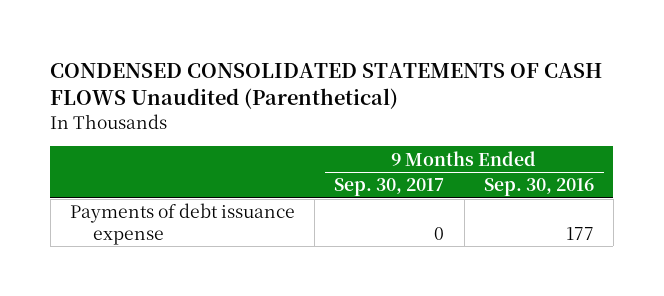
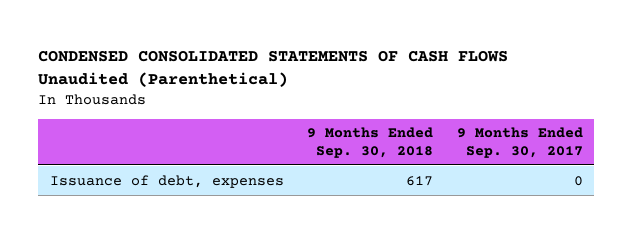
[483,178,594,197] Sep. 30, 2016 -> none
none -> [307,127,434,158] 9 Months Ended Sep. 30, 2018
[70,203,296,245] Payments of debt issuance expense -> [49,174,284,188] Issuance of debt, expenses

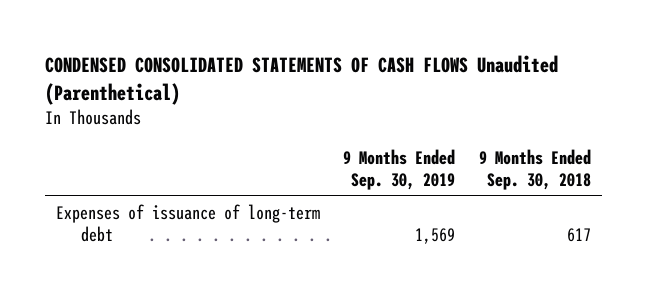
[456,127,583,158] 9 Months Ended Sep. 30, 2017 -> none
none -> [343,149,456,190] 9 Months Ended Sep. 30, 2019
[49,174,284,188] Issuance of debt, expenses -> [56,204,321,242] Expenses of issuance of long-term debt

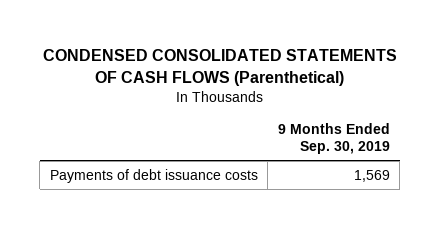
[44,55,558,106] CONDENSED CONSOLIDATED STATEMENTS OF CASH FLOWS Unaudited (Parenthetical) -> [42,49,397,86] CONDENSED CONSOLIDATED STATEMENTS OF CASH FLOWS (Parenthetical)
[478,149,591,190] 9 Months Ended Sep. 30, 2018 -> none
[56,204,321,242] Expenses of issuance of long-term debt -> [49,168,258,183] Payments of debt issuance costs

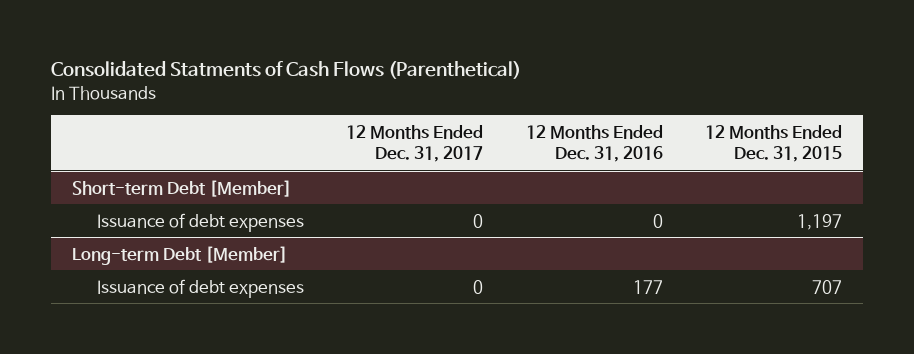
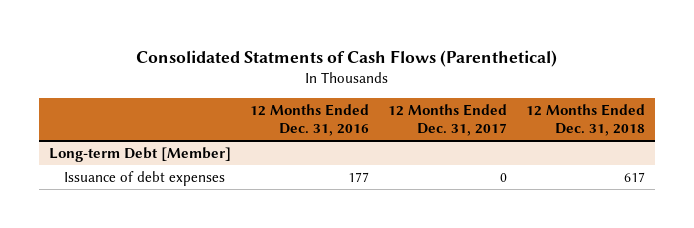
[705,124,843,163] 12 Months Ended Dec. 31, 2015 -> none
none -> [526,103,646,137] 12 Months Ended Dec. 31, 2018
[71,179,292,197] Short-term Debt [Member] -> none
[96,212,304,232] Issuance of debt expenses -> none

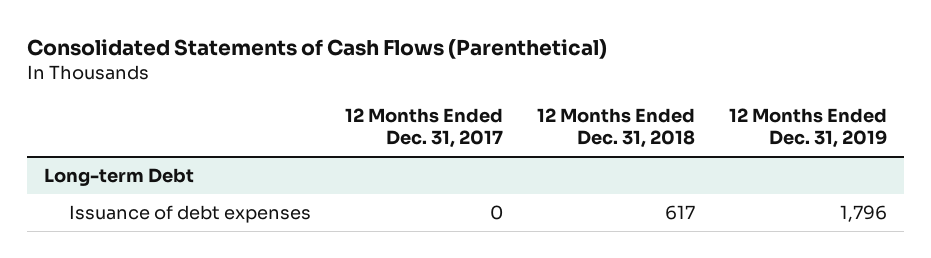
[135,49,557,67] Consolidated Statments of Cash Flows (Parenthetical) -> [27,39,608,60] Consolidated Statements of Cash Flows (Parenthetical)
[249,103,369,137] 12 Months Ended Dec. 31, 2016 -> none
none -> [729,107,888,149] 12 Months Ended Dec. 31, 2019
[48,146,231,162] Long-term Debt [Member] -> [44,167,195,186] Long-term Debt

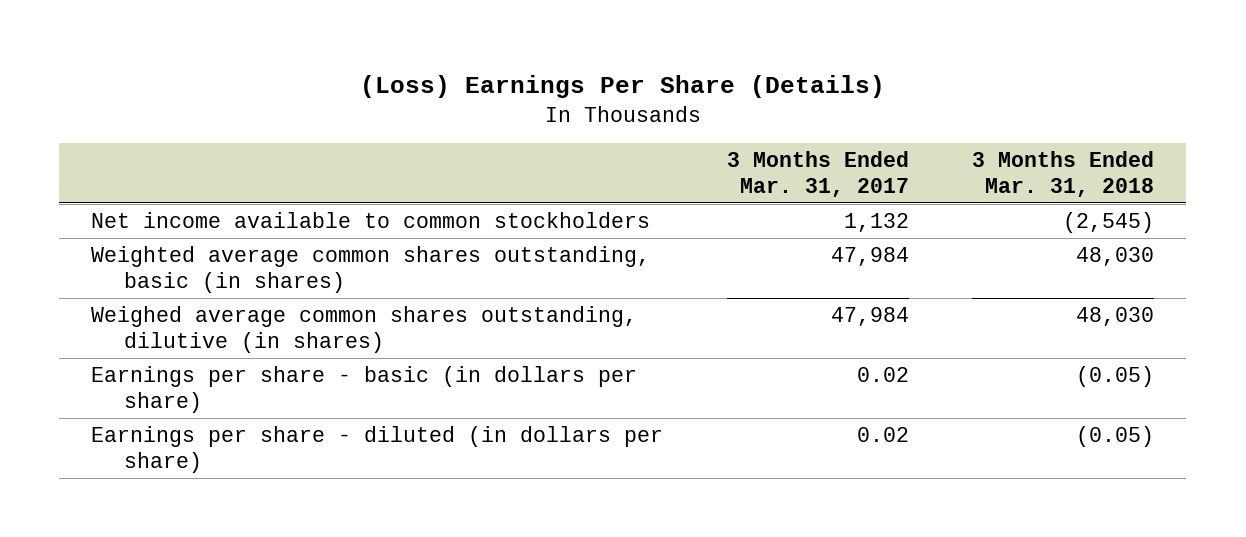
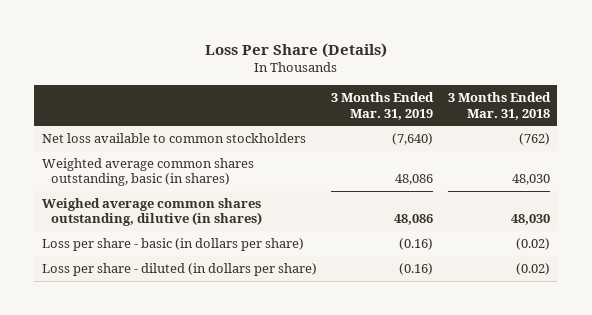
[359,74,885,98] (Loss) Earnings Per Share (Details) -> [204,42,387,58] Loss Per Share (Details)
[726,151,909,197] 3 Months Ended Mar. 31, 2017 -> none
none -> [331,92,435,120] 3 Months Ended Mar. 31, 2019
[91,212,651,229] Net income available to common stockholders -> [41,133,306,144] Net loss available to common stockholders
[1063,212,1155,234] (2,545) -> [518,133,550,146] (762)
[91,366,638,413] Earnings per share - basic (in dollars per share) -> [41,238,304,252] Loss per share - basic (in dollars per share)
[1076,366,1155,388] (0.05) -> [515,238,550,251] (0.02)
[91,426,664,473] Earnings per share - diluted (in dollars per share) -> [41,263,317,277] Loss per share - diluted (in dollars per share)
[1076,426,1155,448] (0.05) -> [515,263,550,276] (0.02)

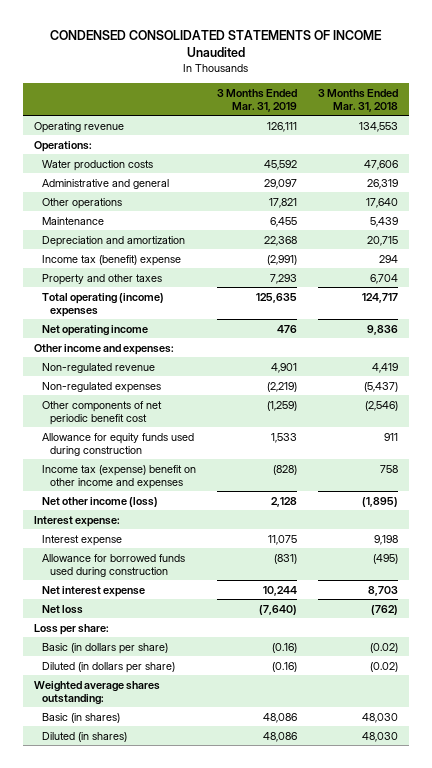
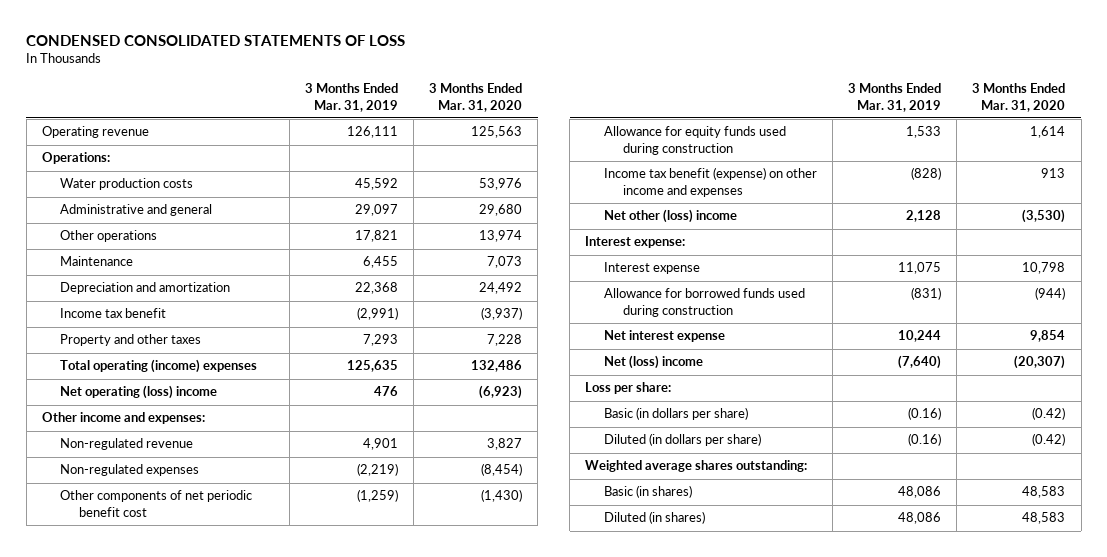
[49,30,382,58] CONDENSED CONSOLIDATED STATEMENTS OF INCOME Unaudited -> [26,34,406,46] CONDENSED CONSOLIDATED STATEMENTS OF LOSS
[318,88,399,112] 3 Months Ended Mar. 31, 2018 -> none
none -> [428,83,522,112] 3 Months Ended Mar. 31, 2020
[41,254,181,266] Income tax (benefit) expense -> [60,308,167,319] Income tax benefit
[41,324,148,336] Net operating income -> [60,385,218,400] Net operating (loss) income
[41,464,196,489] Income tax (expense) benefit on other income and expenses -> [603,167,817,197] Income tax benefit (expense) on other income and expenses
[41,496,158,507] Net other income (loss) -> [603,209,737,224] Net other (loss) income
[41,604,83,614] Net loss -> [603,355,703,370] Net (loss) income

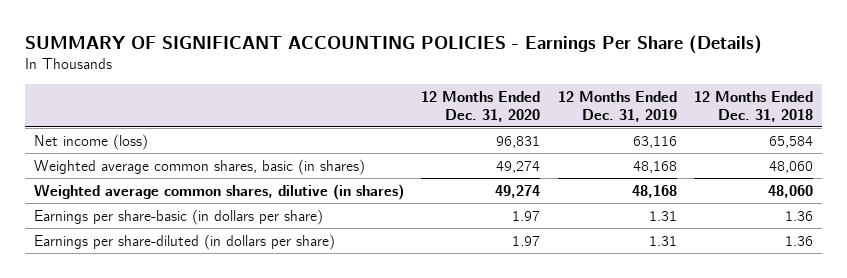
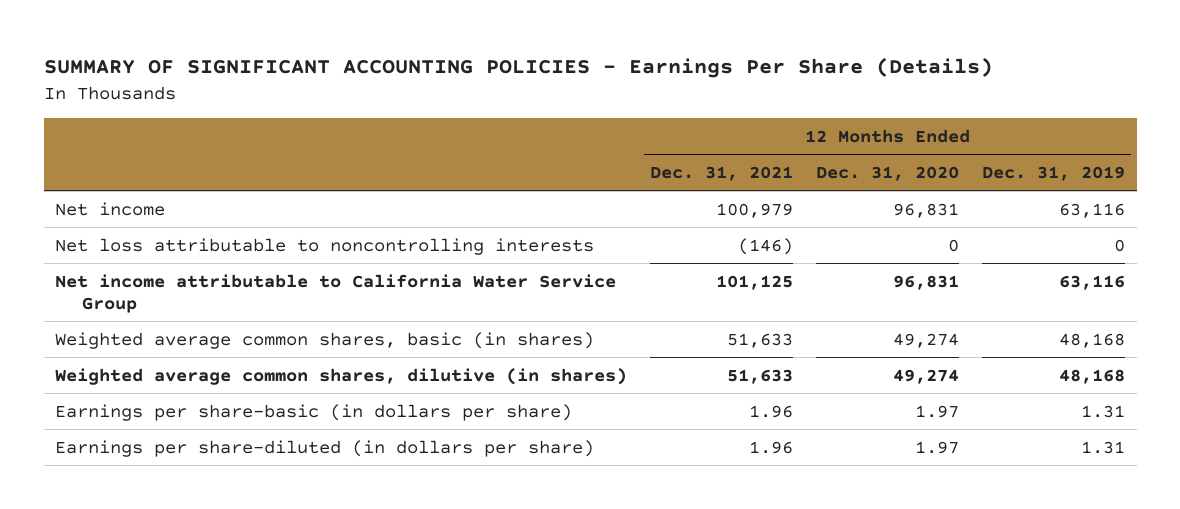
[693,90,813,122] 12 Months Ended Dec. 31, 2018 -> none
none -> [650,165,794,181] Dec. 31, 2021
none -> [55,201,166,216] Net income
none -> [55,237,595,255] Net loss attributable to noncontrolling interests
[33,133,148,150] Net income (loss) -> [55,273,617,313] Net income attributable to California Water Service Group

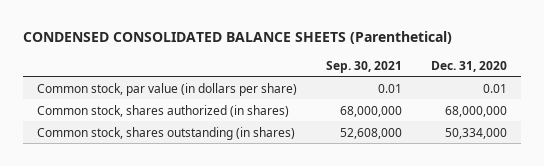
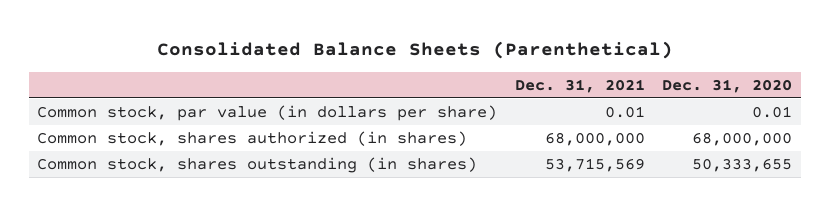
[22,30,452,44] CONDENSED CONSOLIDATED BALANCE SHEETS (Parenthetical) -> [156,41,673,60] Consolidated Balance Sheets (Parenthetical)
[326,60,403,73] Sep. 30, 2021 -> none
none -> [514,79,645,94] Dec. 31, 2021
[444,127,507,139] 50,334,000 -> [692,157,793,172] 50,333,655

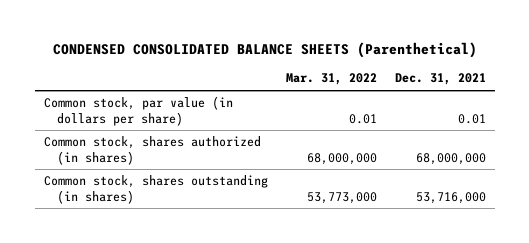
[156,41,673,60] Consolidated Balance Sheets (Parenthetical) -> [52,41,477,58] CONDENSED CONSOLIDATED BALANCE SHEETS (Parenthetical)
[662,79,793,94] Dec. 31, 2020 -> none
none -> [285,73,377,86] Mar. 31, 2022
[544,157,645,172] 53,715,569 -> [415,191,486,204] 53,716,000

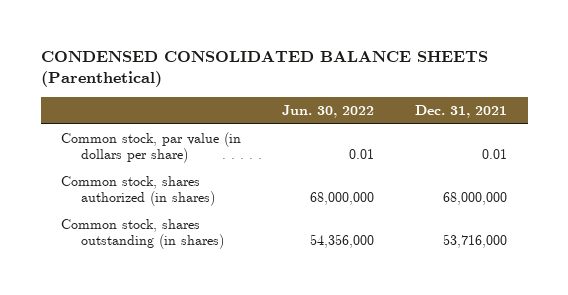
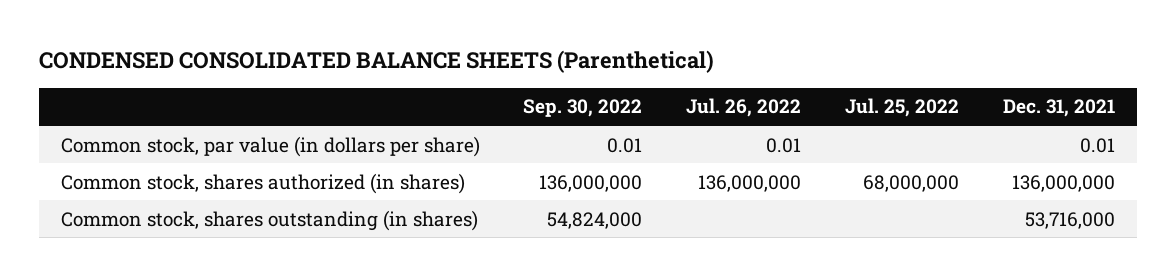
[282,105,375,119] Jun. 30, 2022 -> none
none -> [523,99,643,118] Sep. 30, 2022
none -> [686,98,802,118] Jul. 26, 2022
none -> [845,98,960,118] Jul. 25, 2022
[443,192,508,206] 68,000,000 -> [1011,174,1115,192] 136,000,000

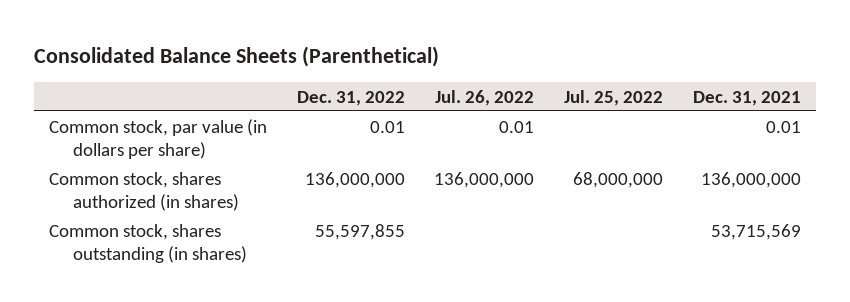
[38,50,714,74] CONDENSED CONSOLIDATED BALANCE SHEETS (Parenthetical) -> [33,46,439,68] Consolidated Balance Sheets (Parenthetical)
[523,99,643,118] Sep. 30, 2022 -> none
none -> [296,90,405,106] Dec. 31, 2022
[1024,211,1115,229] 53,716,000 -> [710,223,801,240] 53,715,569

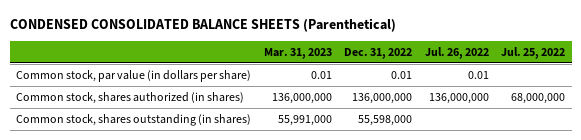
[33,46,439,68] Consolidated Balance Sheets (Parenthetical) -> [9,17,396,32] CONDENSED CONSOLIDATED BALANCE SHEETS (Parenthetical)
[692,90,801,106] Dec. 31, 2021 -> none
none -> [263,47,332,59] Mar. 31, 2023
[314,223,405,240] 55,597,855 -> [358,114,413,126] 55,598,000

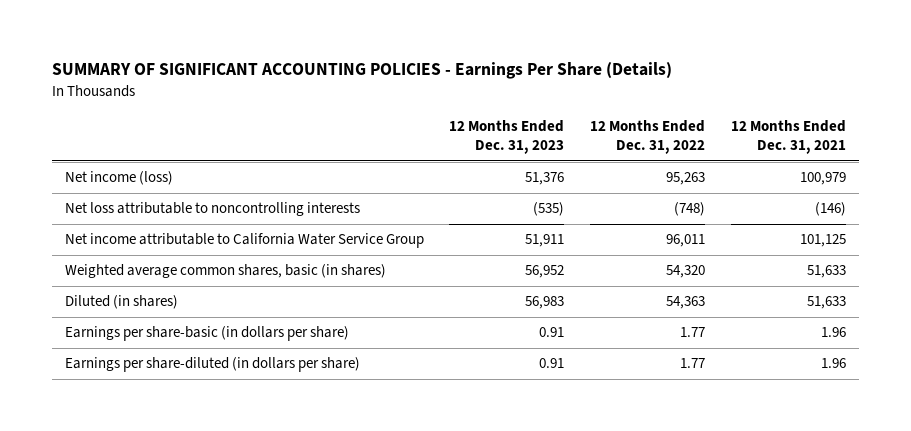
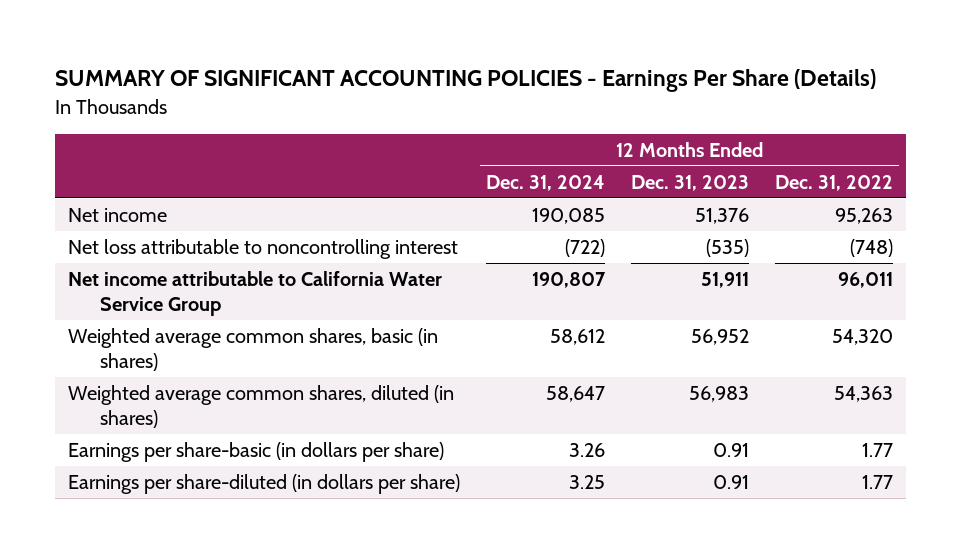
[730,120,846,155] 12 Months Ended Dec. 31, 2021 -> none
none -> [486,174,606,191] Dec. 31, 2024
[64,171,173,186] Net income (loss) -> [68,208,168,223] Net income
[64,202,360,217] Net loss attributable to noncontrolling interests -> [68,239,459,260] Net loss attributable to noncontrolling interest
[64,295,178,310] Diluted (in shares) -> [68,385,455,429] Weighted average common shares, diluted (in shares)

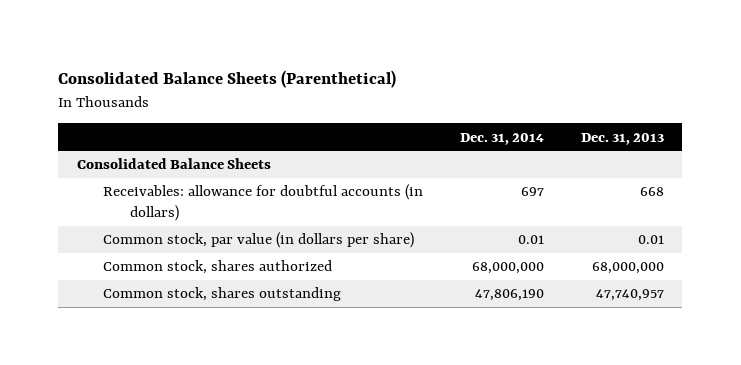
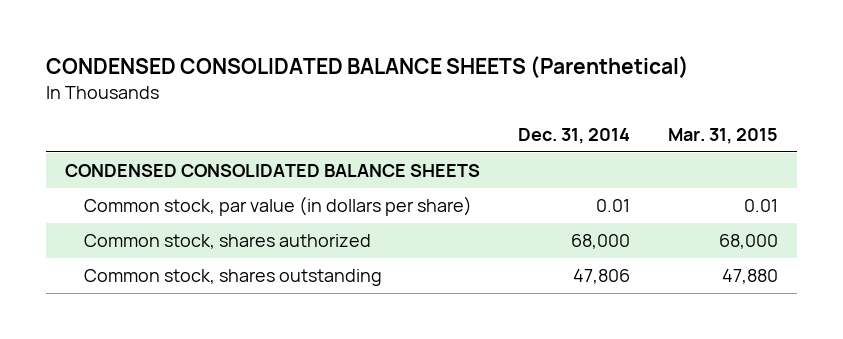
[58,70,397,89] Consolidated Balance Sheets (Parenthetical) -> [45,56,689,79] CONDENSED CONSOLIDATED BALANCE SHEETS (Parenthetical)
[580,132,664,145] Dec. 31, 2013 -> none
none -> [668,128,779,145] Mar. 31, 2015
[103,184,424,222] Receivables: allowance for doubtful accounts (in dollars) -> none
[76,158,271,170] Consolidated Balance Sheets -> [65,163,481,177] CONDENSED CONSOLIDATED BALANCE SHEETS
[472,262,545,275] 68,000,000 -> [571,233,631,249] 68,000
[475,289,545,302] 47,806,190 -> [573,268,631,284] 47,806

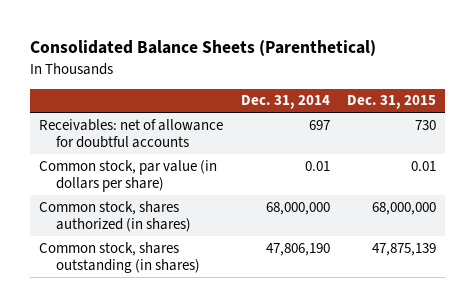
[45,56,689,79] CONDENSED CONSOLIDATED BALANCE SHEETS (Parenthetical) -> [30,40,377,57] Consolidated Balance Sheets (Parenthetical)
[668,128,779,145] Mar. 31, 2015 -> none
none -> [347,95,437,110] Dec. 31, 2015
[65,163,481,177] CONDENSED CONSOLIDATED BALANCE SHEETS -> none
none -> [38,118,223,149] Receivables: net of allowance for doubtful accounts
[83,233,371,249] Common stock, shares authorized -> [38,200,192,233] Common stock, shares authorized (in shares)
[571,233,631,249] 68,000 -> [265,201,330,215] 68,000,000
[83,268,382,286] Common stock, shares outstanding -> [38,241,201,274] Common stock, shares outstanding (in shares)
[573,268,631,284] 47,806 -> [265,242,330,256] 47,806,190

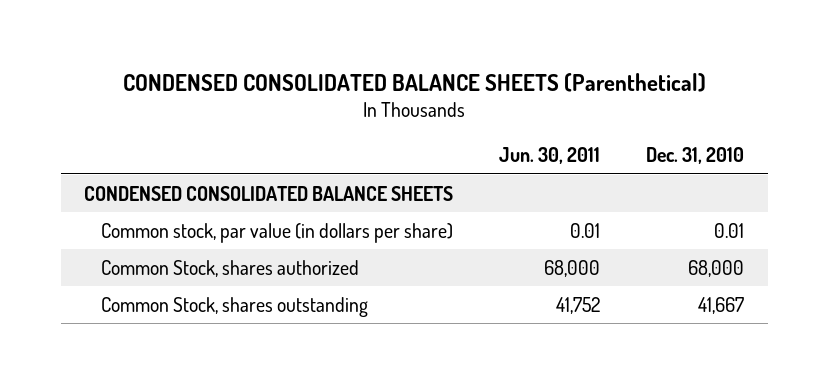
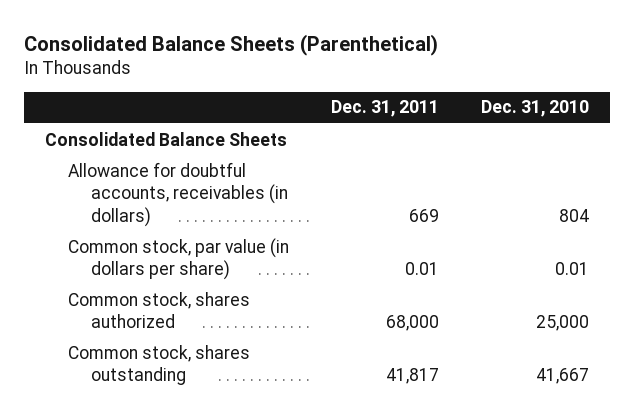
[123,73,707,93] CONDENSED CONSOLIDATED BALANCE SHEETS (Parenthetical) -> [23,33,438,56] Consolidated Balance Sheets (Parenthetical)
[499,147,601,165] Jun. 30, 2011 -> none
none -> [330,100,439,118] Dec. 31, 2011
[83,185,453,201] CONDENSED CONSOLIDATED BALANCE SHEETS -> [44,131,287,146] Consolidated Balance Sheets
none -> [67,161,289,227] Allowance for doubtful accounts, receivables (in dollars)
[100,259,359,277] Common Stock, shares authorized -> [67,291,250,329] Common stock, shares authorized
[688,259,745,277] 68,000 -> [535,315,589,332] 25,000
[100,296,368,317] Common Stock, shares outstanding -> [67,344,250,386] Common stock, shares outstanding

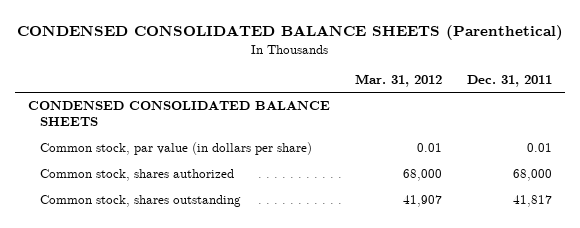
[23,33,438,56] Consolidated Balance Sheets (Parenthetical) -> [17,24,564,40] CONDENSED CONSOLIDATED BALANCE SHEETS (Parenthetical)
[480,100,589,118] Dec. 31, 2010 -> none
none -> [355,74,443,88] Mar. 31, 2012
[67,161,289,227] Allowance for doubtful accounts, receivables (in dollars) -> none
[44,131,287,146] Consolidated Balance Sheets -> [27,101,330,127] CONDENSED CONSOLIDATED BALANCE SHEETS

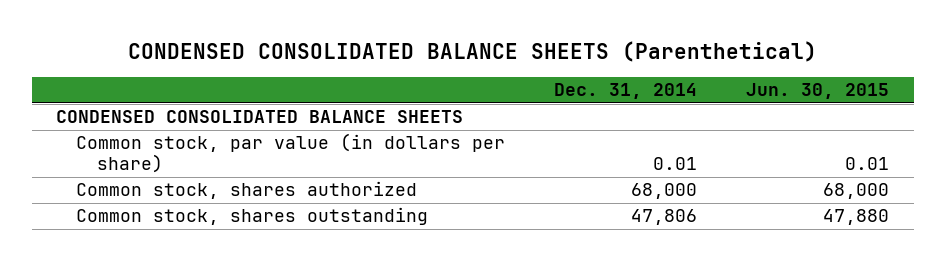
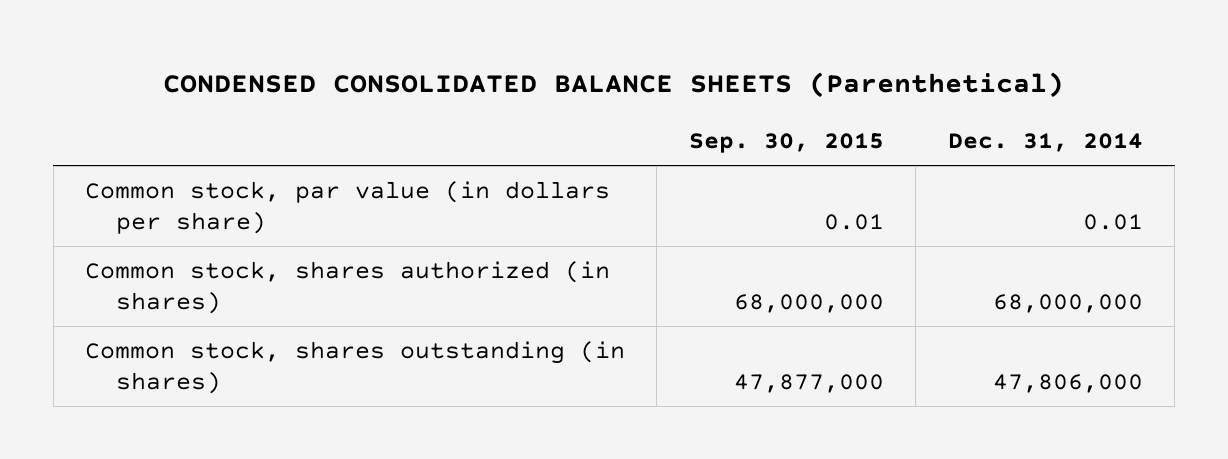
[746,83,890,100] Jun. 30, 2015 -> none
none -> [688,133,884,154] Sep. 30, 2015
[56,110,464,124] CONDENSED CONSOLIDATED BALANCE SHEETS -> none
[76,181,418,200] Common stock, shares authorized -> [84,260,610,315] Common stock, shares authorized (in shares)
[631,183,698,200] 68,000 -> [992,294,1143,314] 68,000,000
[76,207,429,226] Common stock, shares outstanding -> [84,340,625,395] Common stock, shares outstanding (in shares)
[631,209,698,226] 47,806 -> [992,374,1143,394] 47,806,000

